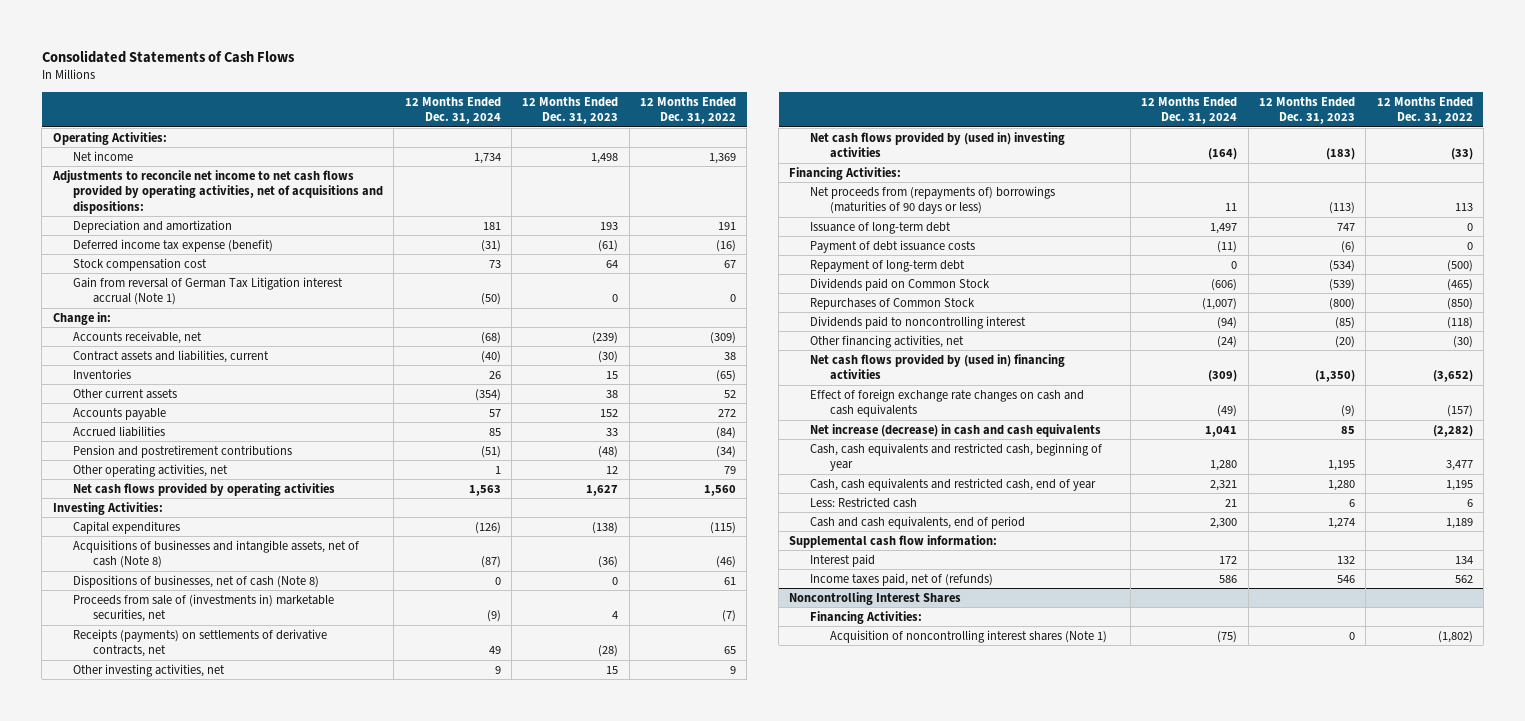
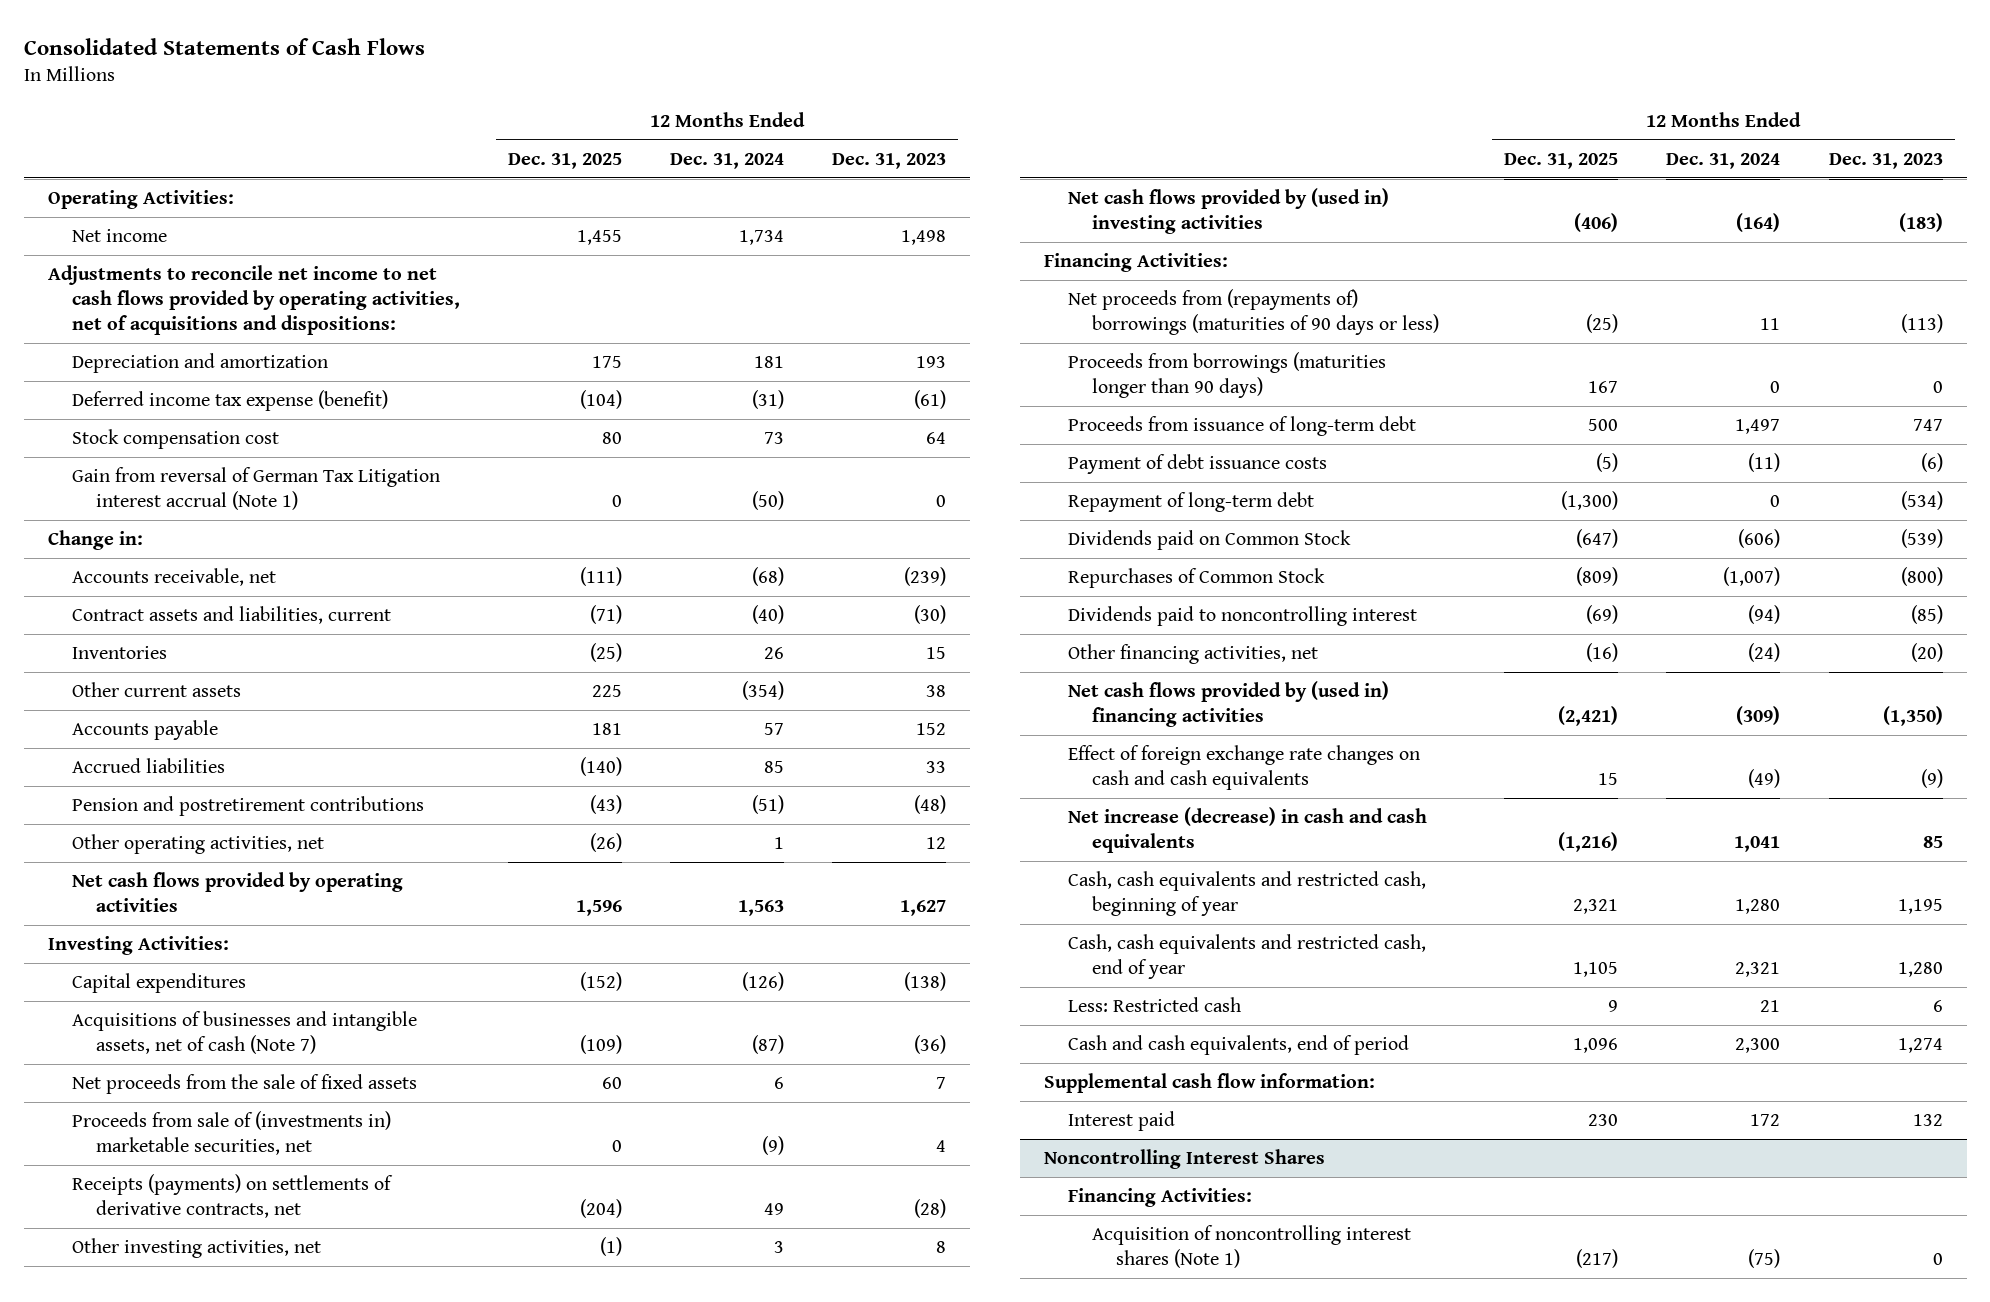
[639,96,736,125] 12 Months Ended Dec. 31, 2022 -> none
none -> [508,152,623,169] Dec. 31, 2025
[73,574,320,588] Dispositions of businesses, net of cash (Note 8) -> none
[73,539,360,569] Acquisitions of businesses and intangible assets, net of cash (Note 8) -> [71,1011,417,1055] Acquisitions of businesses and intangible assets, net of cash (Note 7)
none -> [71,1074,417,1095] Net proceeds from the sale of fixed assets
[494,665,501,674] 9 -> [774,1241,785,1254] 3
[606,665,619,674] 15 -> [936,1241,947,1254] 8
none -> [1068,352,1387,399] Proceeds from borrowings (maturities longer than 90 days)
[809,221,951,234] Issuance of long-term debt -> [1068,416,1417,437] Proceeds from issuance of long-term debt
[809,572,993,586] Income taxes paid, net of (refunds) -> none

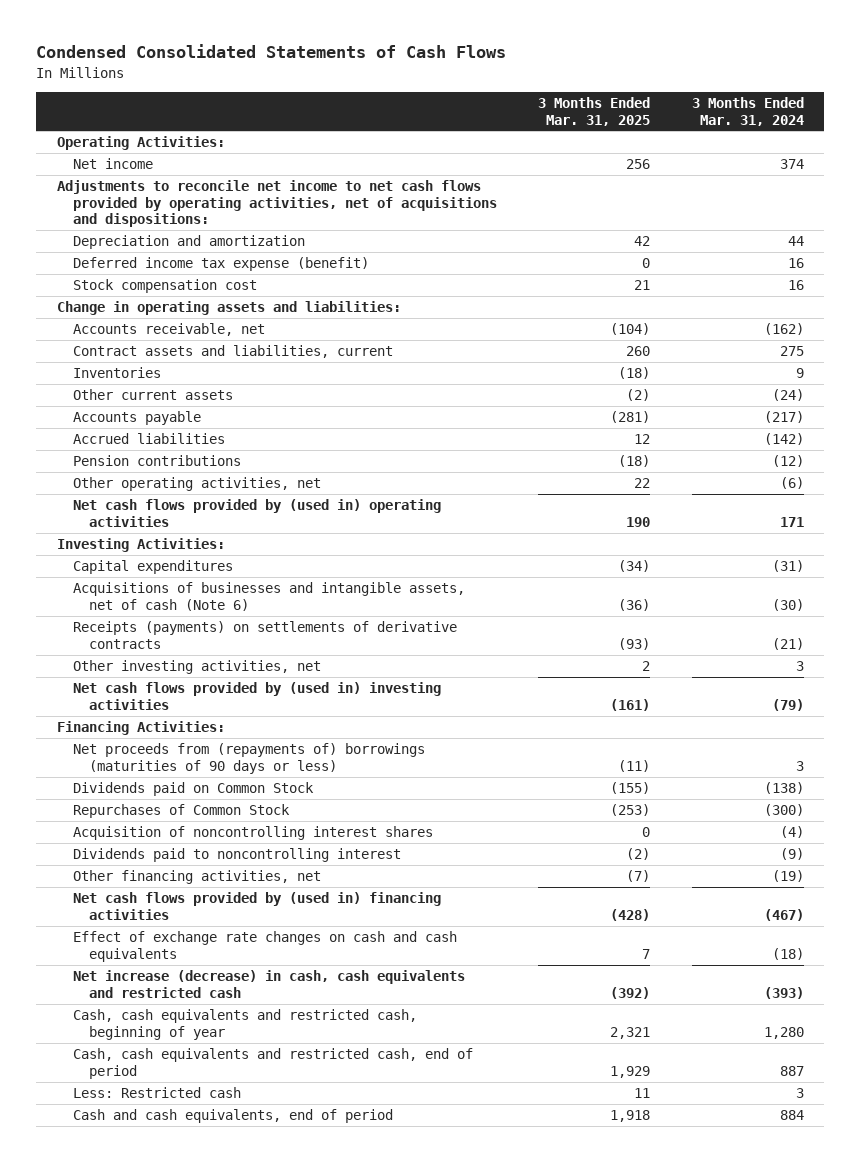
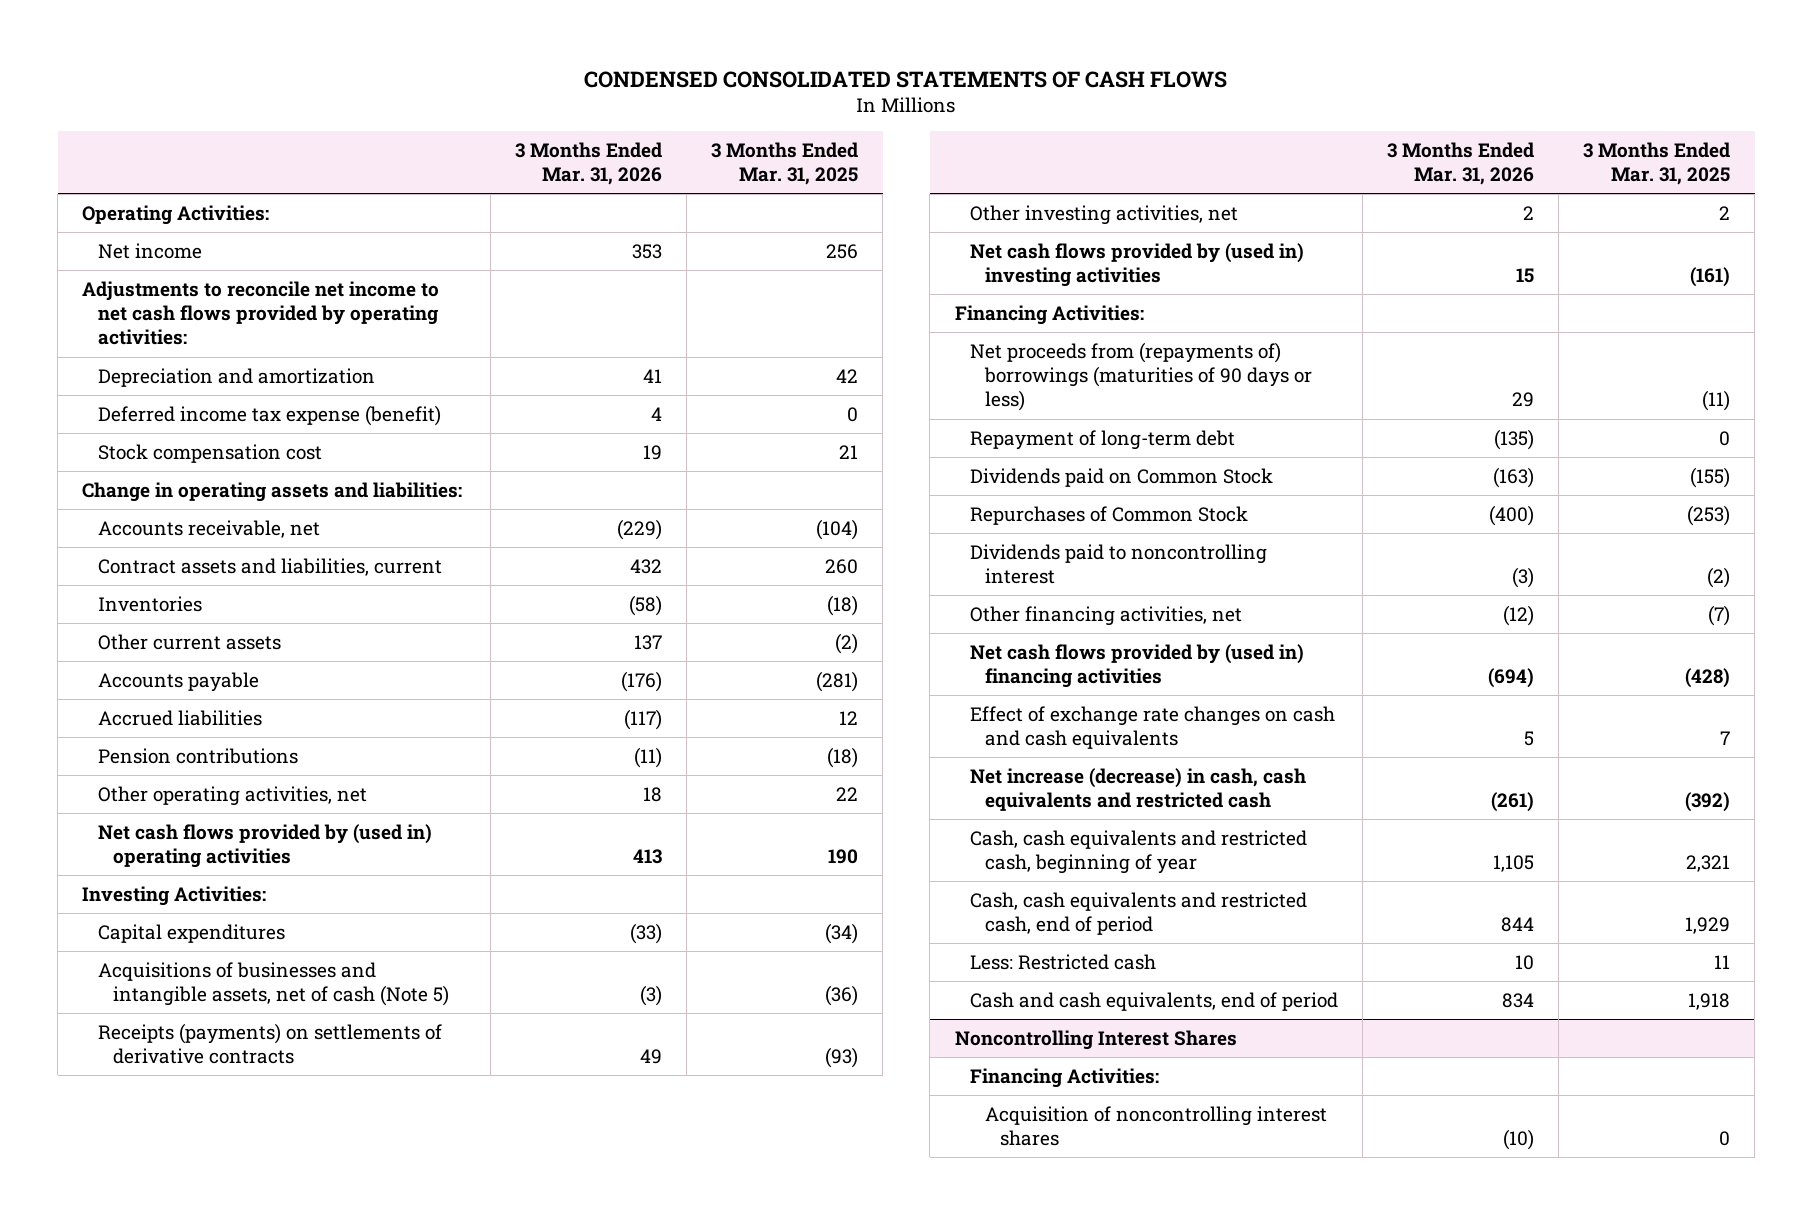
[36,44,507,59] Condensed Consolidated Statements of Cash Flows -> [584,70,1228,88] CONDENSED CONSOLIDATED STATEMENTS OF CASH FLOWS
[691,97,804,126] 3 Months Ended Mar. 31, 2024 -> none
none -> [514,141,662,186] 3 Months Ended Mar. 31, 2026
[56,180,498,228] Adjustments to reconcile net income to net cash flows provided by operating activities, net of acquisitions and dispositions: -> [82,280,440,346] Adjustments to reconcile net income to net cash flows provided by operating activities:
[73,582,466,611] Acquisitions of businesses and intangible assets, net of cash (Note 6) -> [97,961,449,1007] Acquisitions of businesses and intangible assets, net of cash (Note 5)
none -> [969,429,1235,450] Repayment of long-term debt
[73,826,434,841] Acquisition of noncontrolling interest shares -> none
none -> [954,1029,1237,1050] Noncontrolling Interest Shares
none -> [969,1067,1159,1088] Financing Activities:
none -> [984,1105,1327,1147] Acquisition of noncontrolling interest shares

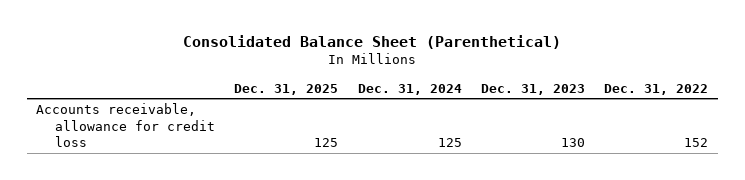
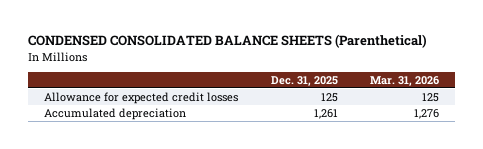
[183,34,562,49] Consolidated Balance Sheet (Parenthetical) -> [27,34,427,49] CONDENSED CONSOLIDATED BALANCE SHEETS (Parenthetical)
[357,83,462,95] Dec. 31, 2024 -> none
[480,83,585,95] Dec. 31, 2023 -> none
[604,83,709,95] Dec. 31, 2022 -> none
none -> [370,75,440,86] Mar. 31, 2026
[36,103,215,147] Accounts receivable, allowance for credit loss -> [44,92,239,105] Allowance for expected credit losses
none -> [44,108,187,121] Accumulated depreciation

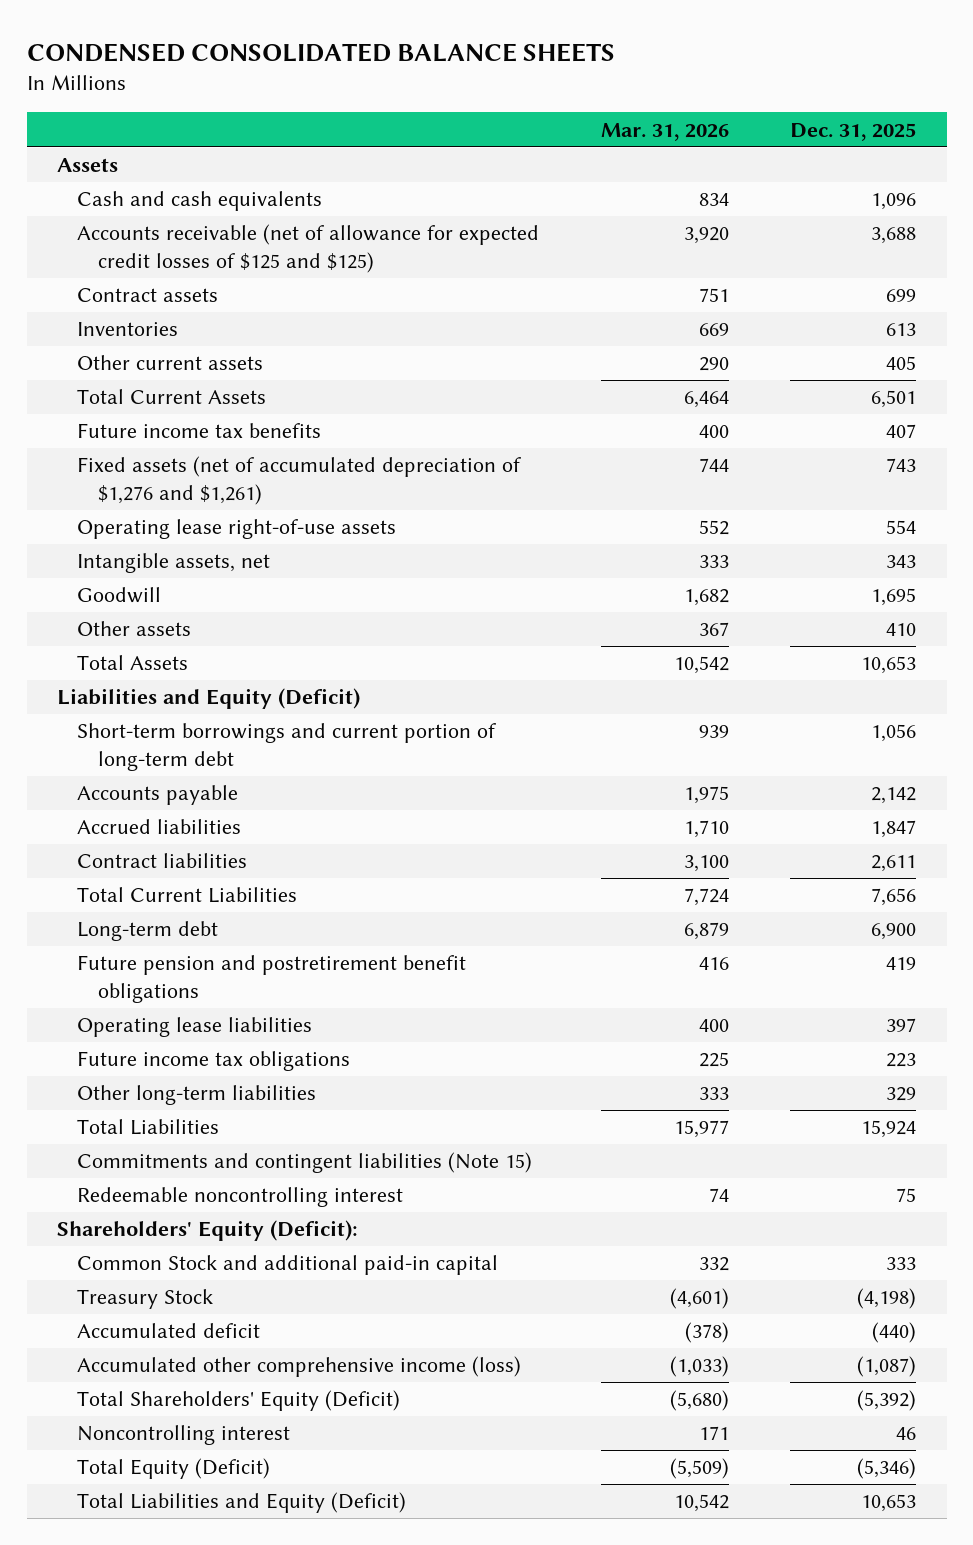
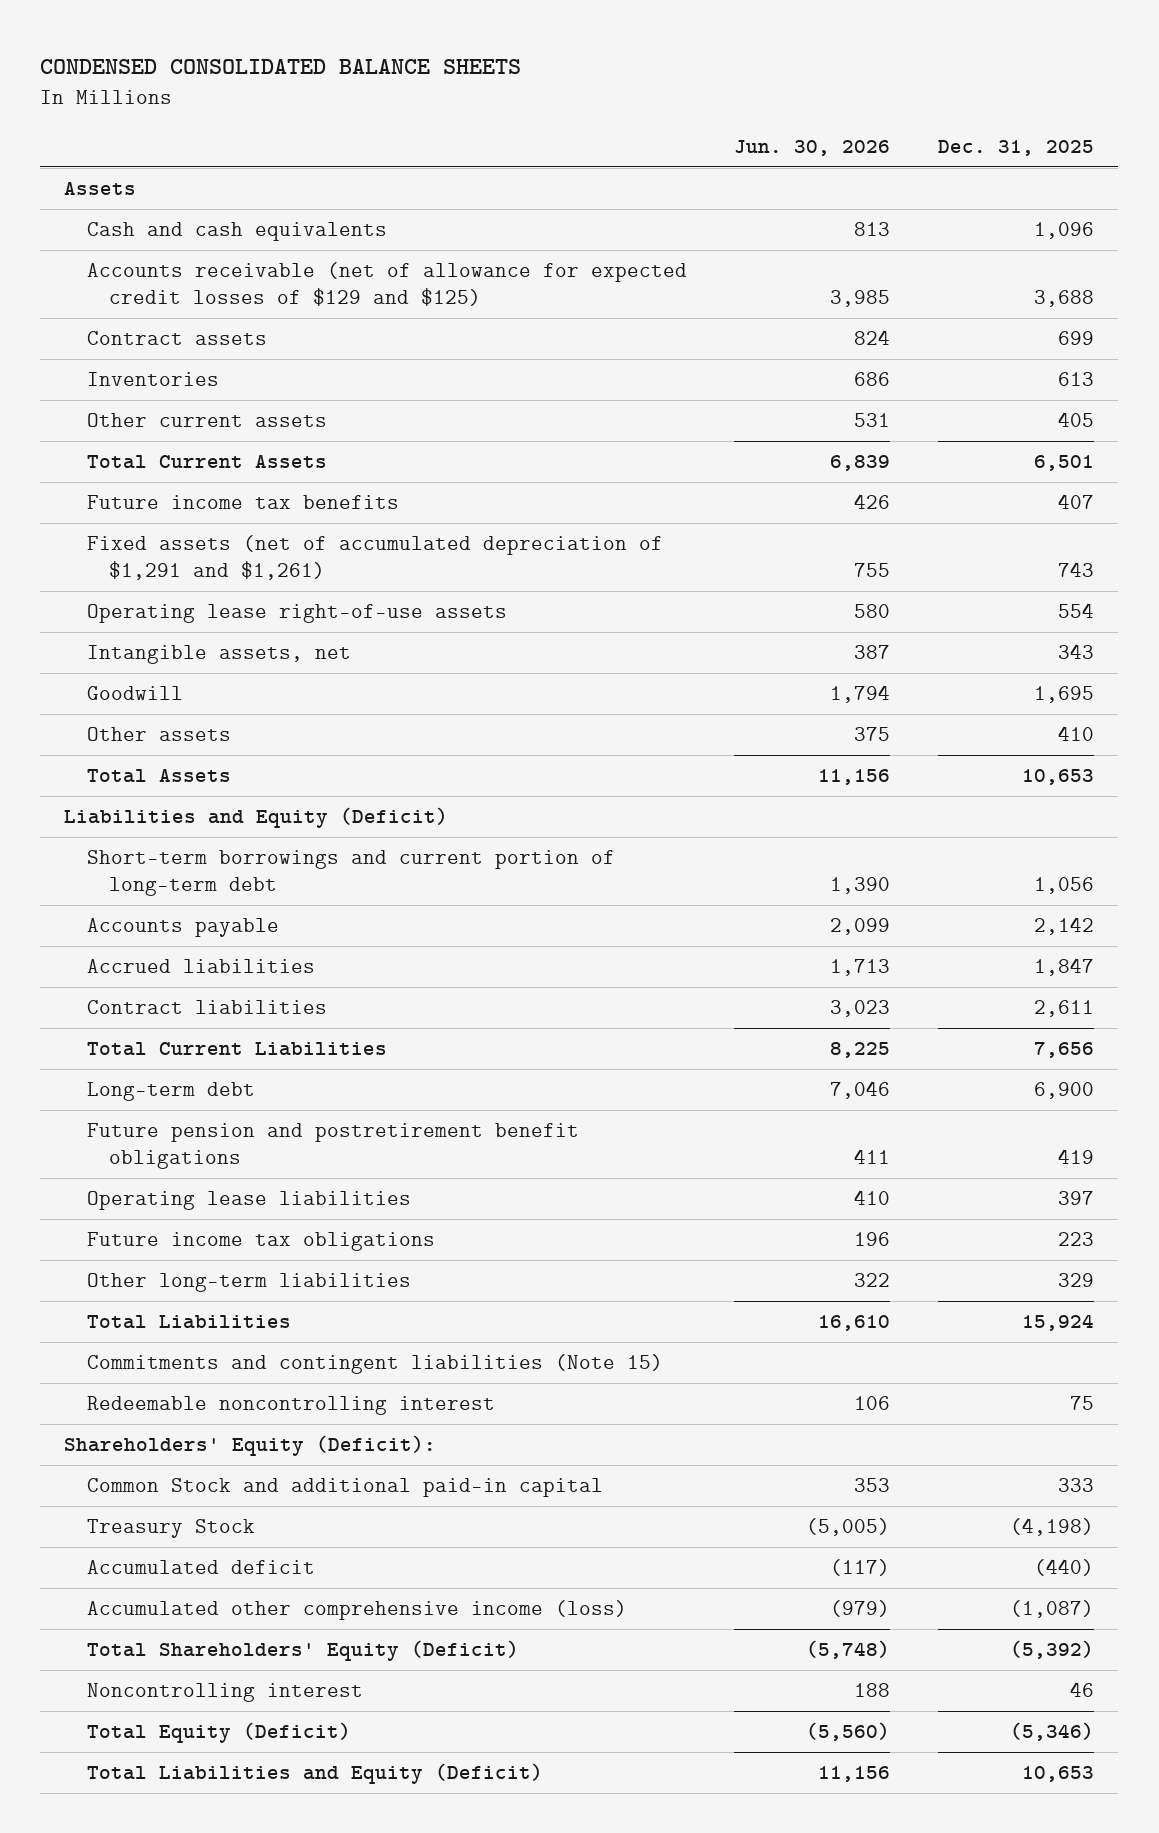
[600,122,729,141] Mar. 31, 2026 -> none
none -> [734,139,891,156] Jun. 30, 2026
[77,224,540,274] Accounts receivable (net of allowance for expected credit losses of $125 and $125) -> [86,262,687,306] Accounts receivable (net of allowance for expected credit losses of $129 and $125)
[77,456,522,506] Fixed assets (net of accumulated depreciation of $1,276 and $1,261) -> [86,535,663,580] Fixed assets (net of accumulated depreciation of $1,291 and $1,261)

